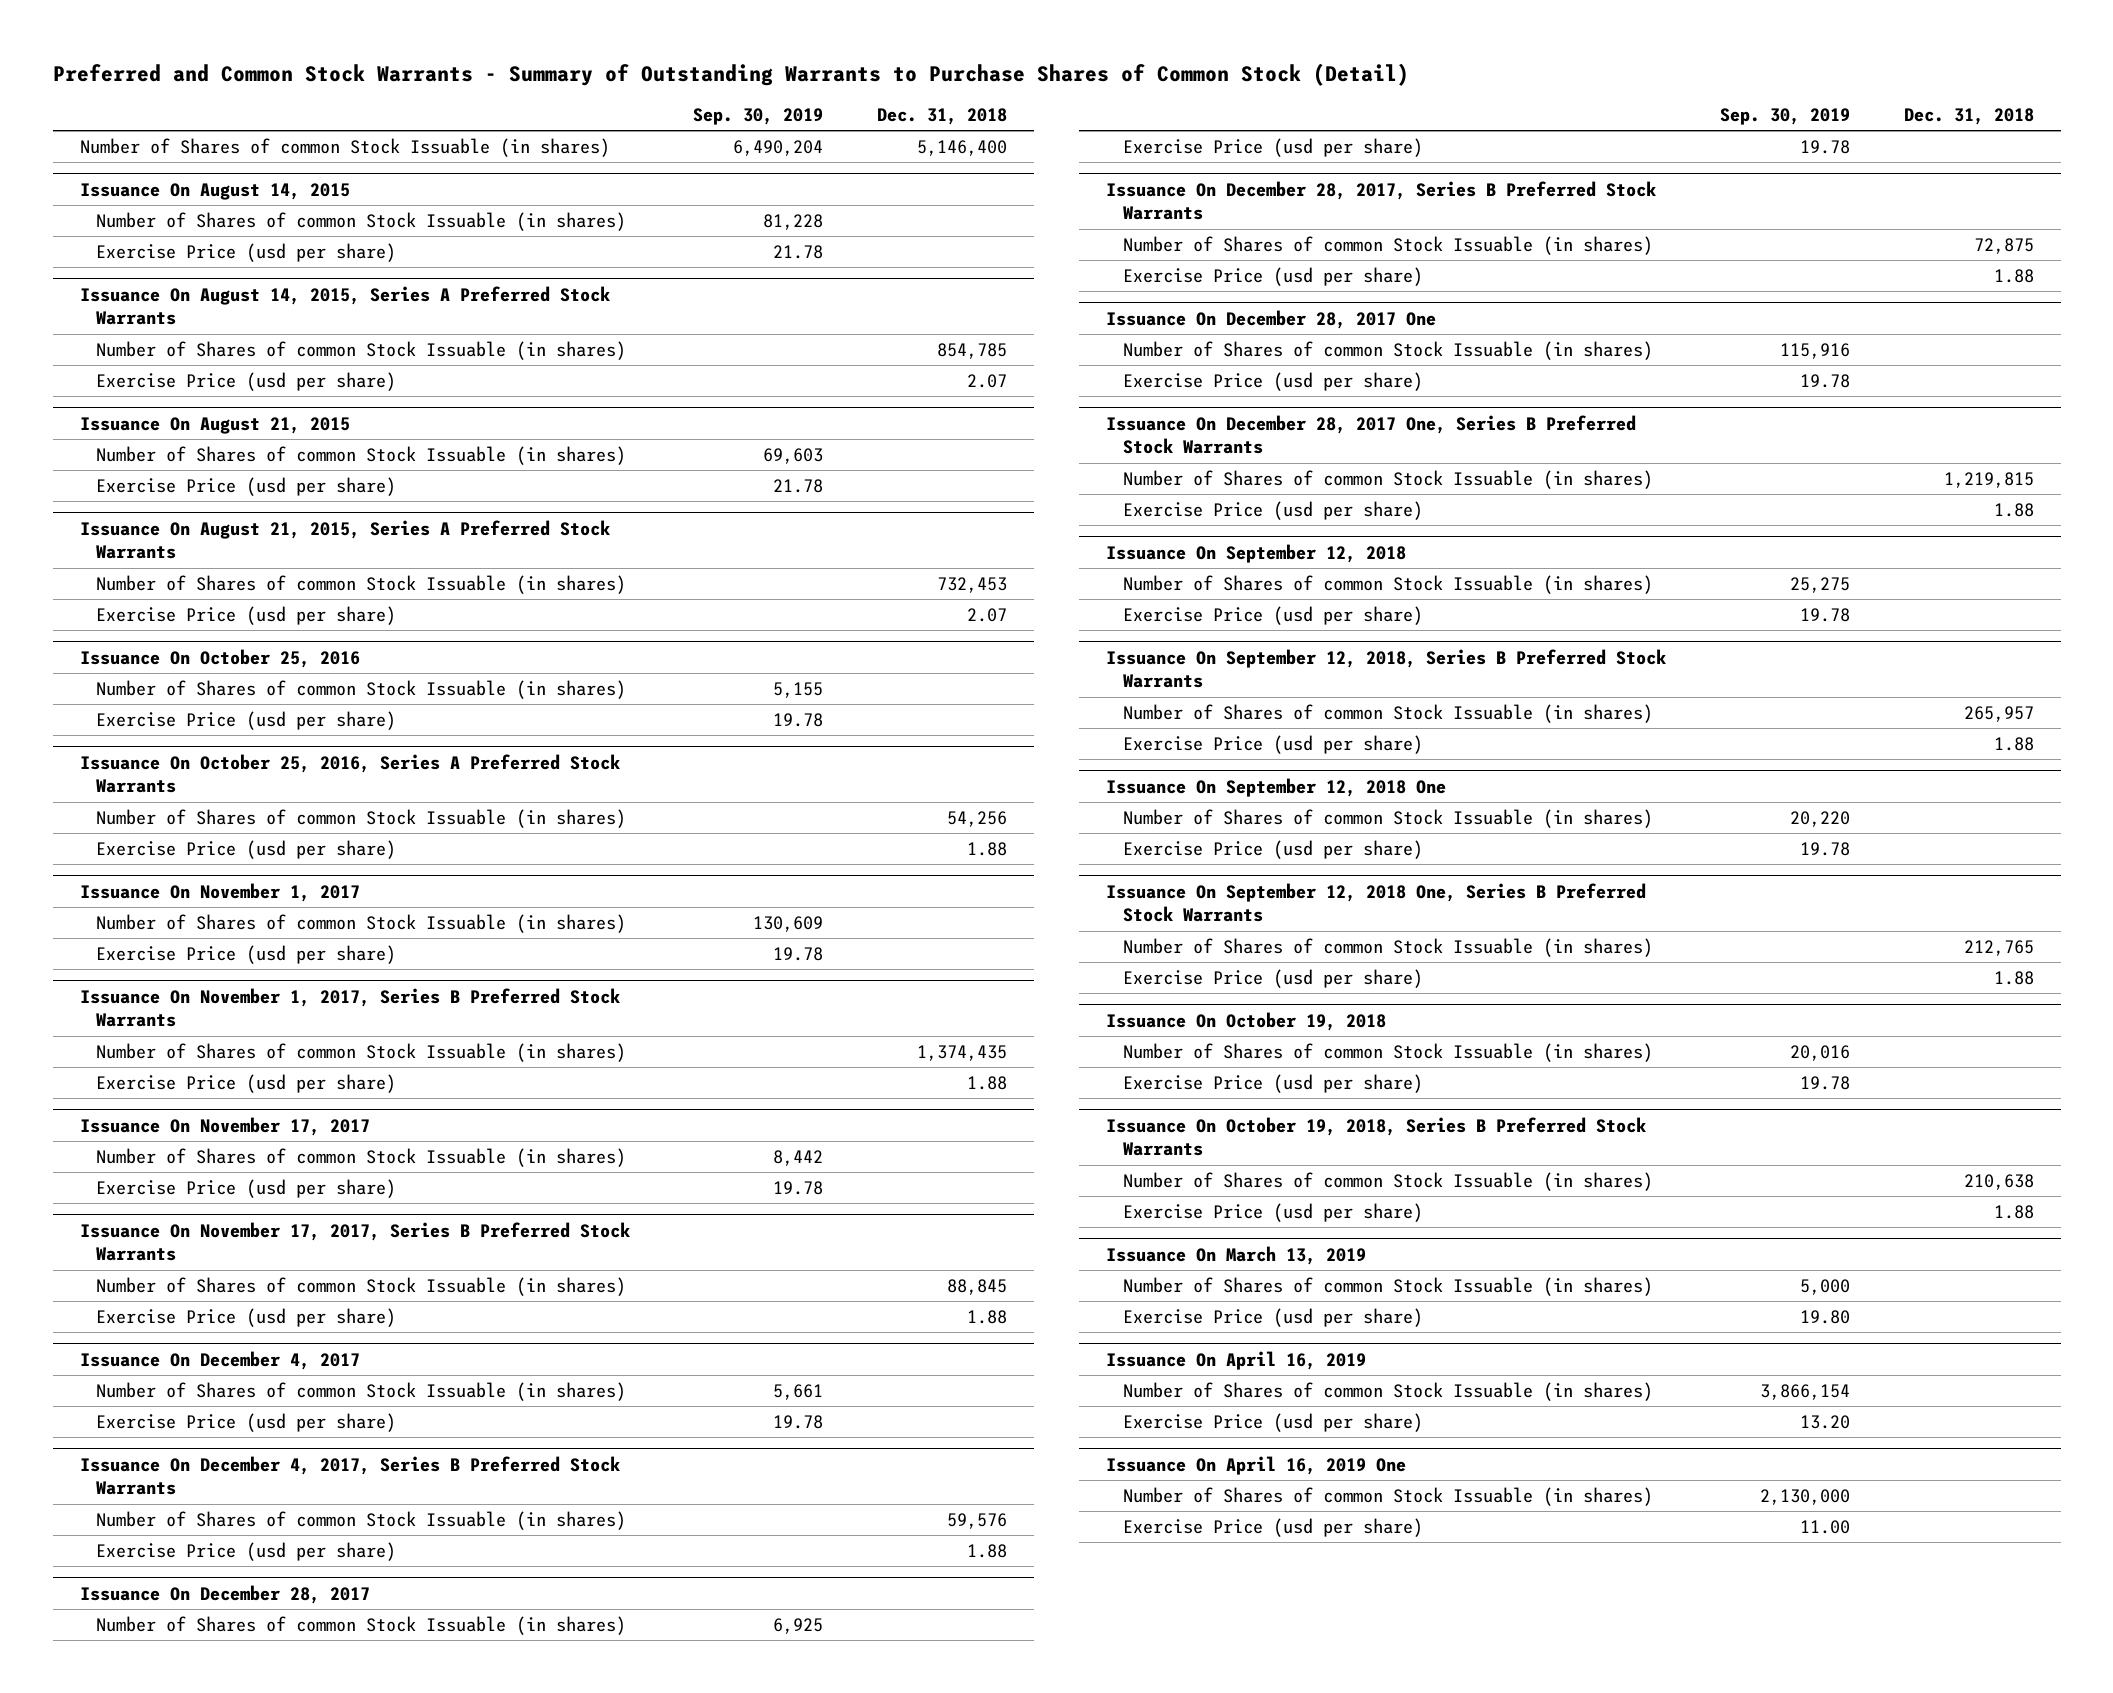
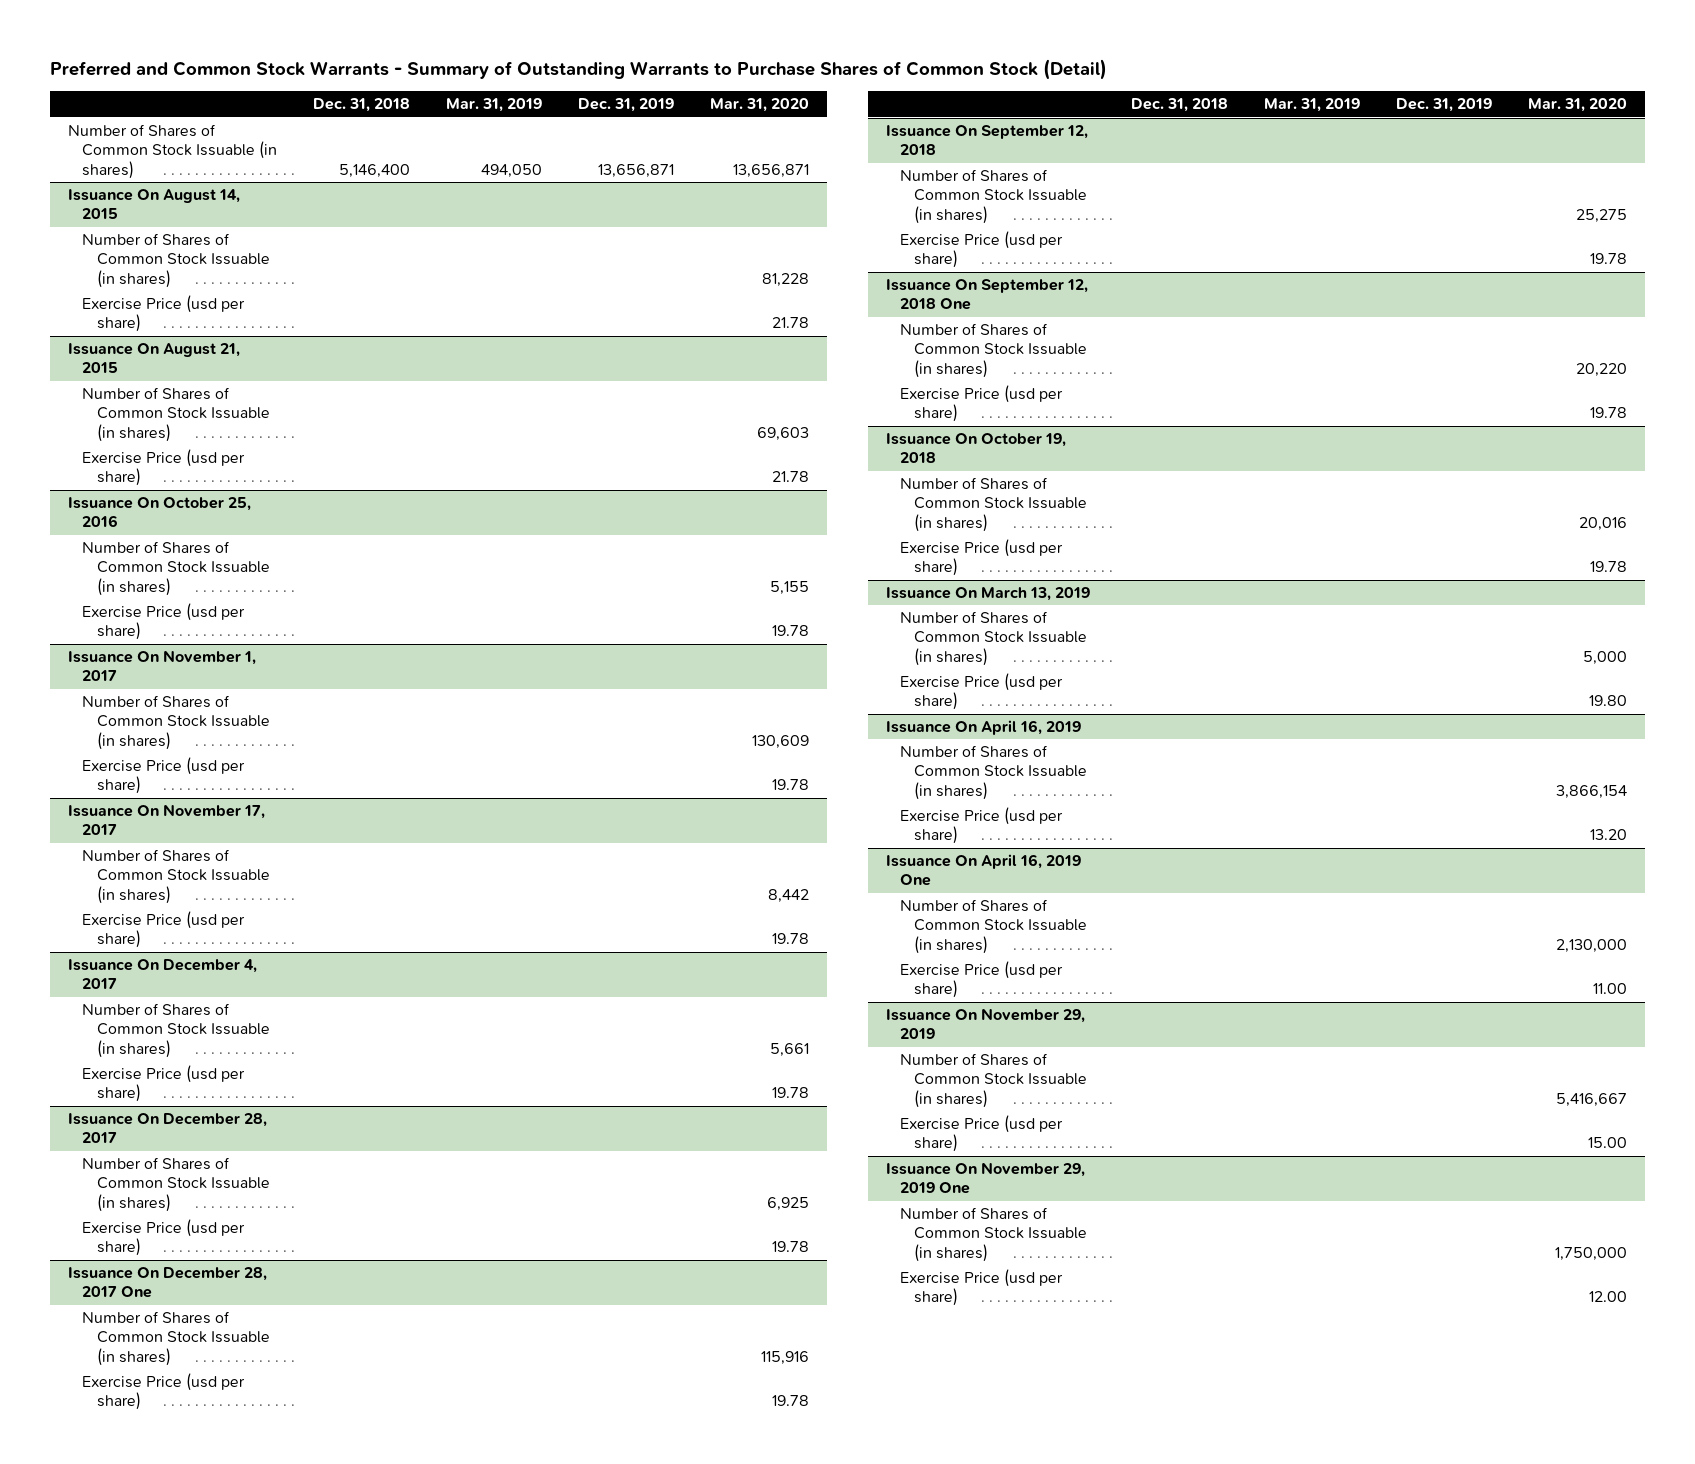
[693,108,824,126] Sep. 30, 2019 -> none
none -> [446,98,543,113] Mar. 31, 2019
none -> [578,98,675,113] Dec. 31, 2019
none -> [710,98,810,113] Mar. 31, 2020
[79,138,610,158] Number of Shares of common Stock Issuable (in shares) -> [68,124,278,179] Number of Shares of Common Stock Issuable (in shares)
[96,212,627,232] Number of Shares of common Stock Issuable (in shares) -> [82,233,270,288] Number of Shares of Common Stock Issuable (in shares)
[79,285,610,326] Issuance On August 14, 2015, Series A Preferred Stock Warrants -> none
[96,341,627,361] Number of Shares of common Stock Issuable (in shares) -> none
[96,372,397,392] Exercise Price (usd per share) -> none
[96,446,627,466] Number of Shares of common Stock Issuable (in shares) -> [82,387,270,442] Number of Shares of Common Stock Issuable (in shares)
[79,519,610,560] Issuance On August 21, 2015, Series A Preferred Stock Warrants -> none
[96,575,627,595] Number of Shares of common Stock Issuable (in shares) -> none
[96,606,397,626] Exercise Price (usd per share) -> none
[96,680,627,700] Number of Shares of common Stock Issuable (in shares) -> [82,541,270,596] Number of Shares of Common Stock Issuable (in shares)
[79,753,620,794] Issuance On October 25, 2016, Series A Preferred Stock Warrants -> none
[96,809,627,829] Number of Shares of common Stock Issuable (in shares) -> none
[96,840,397,860] Exercise Price (usd per share) -> none
[96,914,627,934] Number of Shares of common Stock Issuable (in shares) -> [82,695,270,750] Number of Shares of Common Stock Issuable (in shares)
[79,987,620,1028] Issuance On November 1, 2017, Series B Preferred Stock Warrants -> none
[96,1043,627,1063] Number of Shares of common Stock Issuable (in shares) -> none
[96,1074,397,1094] Exercise Price (usd per share) -> none
[96,1148,627,1168] Number of Shares of common Stock Issuable (in shares) -> [82,849,270,904] Number of Shares of Common Stock Issuable (in shares)
[79,1221,630,1262] Issuance On November 17, 2017, Series B Preferred Stock Warrants -> none
[96,1277,627,1297] Number of Shares of common Stock Issuable (in shares) -> none
[96,1308,397,1328] Exercise Price (usd per share) -> none
[96,1382,627,1402] Number of Shares of common Stock Issuable (in shares) -> [82,1003,270,1058] Number of Shares of Common Stock Issuable (in shares)
[79,1455,620,1496] Issuance On December 4, 2017, Series B Preferred Stock Warrants -> none
[96,1511,627,1531] Number of Shares of common Stock Issuable (in shares) -> none
[96,1542,397,1562] Exercise Price (usd per share) -> none
[96,1616,627,1636] Number of Shares of common Stock Issuable (in shares) -> [82,1157,270,1212] Number of Shares of Common Stock Issuable (in shares)
[1106,180,1657,221] Issuance On December 28, 2017, Series B Preferred Stock Warrants -> none
[1123,236,1654,256] Number of Shares of common Stock Issuable (in shares) -> none
[1123,267,1424,287] Exercise Price (usd per share) -> none
[1123,341,1654,361] Number of Shares of common Stock Issuable (in shares) -> [82,1311,270,1366] Number of Shares of Common Stock Issuable (in shares)
[1106,414,1637,455] Issuance On December 28, 2017 One, Series B Preferred Stock Warrants -> none
[1123,470,1654,490] Number of Shares of common Stock Issuable (in shares) -> none
[1123,501,1424,521] Exercise Price (usd per share) -> none
[1123,575,1654,595] Number of Shares of common Stock Issuable (in shares) -> [899,169,1087,224] Number of Shares of Common Stock Issuable (in shares)
[1106,648,1667,689] Issuance On September 12, 2018, Series B Preferred Stock Warrants -> none
[1123,704,1654,724] Number of Shares of common Stock Issuable (in shares) -> none
[1123,735,1424,755] Exercise Price (usd per share) -> none
[1123,809,1654,829] Number of Shares of common Stock Issuable (in shares) -> [899,323,1087,378] Number of Shares of Common Stock Issuable (in shares)
[1106,882,1647,923] Issuance On September 12, 2018 One, Series B Preferred Stock Warrants -> none
[1123,938,1654,958] Number of Shares of common Stock Issuable (in shares) -> none
[1123,969,1424,989] Exercise Price (usd per share) -> none
[1123,1043,1654,1063] Number of Shares of common Stock Issuable (in shares) -> [899,477,1087,532] Number of Shares of Common Stock Issuable (in shares)
[1106,1116,1647,1157] Issuance On October 19, 2018, Series B Preferred Stock Warrants -> none
[1123,1172,1654,1192] Number of Shares of common Stock Issuable (in shares) -> none
[1123,1203,1424,1223] Exercise Price (usd per share) -> none
[1123,1277,1654,1297] Number of Shares of common Stock Issuable (in shares) -> [899,611,1087,666] Number of Shares of Common Stock Issuable (in shares)
[1123,1382,1654,1402] Number of Shares of common Stock Issuable (in shares) -> [899,745,1087,800] Number of Shares of Common Stock Issuable (in shares)
[1123,1487,1654,1507] Number of Shares of common Stock Issuable (in shares) -> [899,899,1087,954] Number of Shares of Common Stock Issuable (in shares)
none -> [885,1008,1085,1040] Issuance On November 29, 2019
none -> [899,1053,1087,1108] Number of Shares of Common Stock Issuable (in shares)
none -> [899,1115,1063,1153] Exercise Price (usd per share)
none -> [885,1162,1085,1195] Issuance On November 29, 2019 One
none -> [899,1207,1087,1262] Number of Shares of Common Stock Issuable (in shares)
none -> [899,1269,1063,1307] Exercise Price (usd per share)

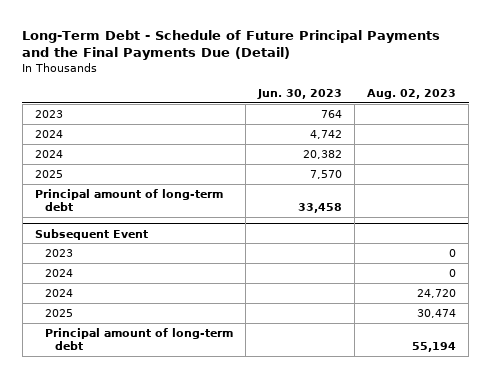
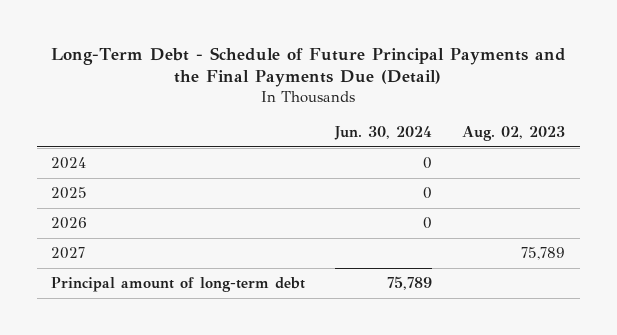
[256,89,342,100] Jun. 30, 2023 -> none
none -> [334,126,433,141] Jun. 30, 2024
[34,109,63,118] 2023 -> none
[34,149,63,158] 2024 -> none
none -> [51,216,88,229] 2026
none -> [51,246,86,259] 2027
[34,228,148,240] Subsequent Event -> none
[44,248,73,257] 2023 -> none
[44,268,73,277] 2024 -> none
[44,288,73,297] 2024 -> none
[44,308,73,317] 2025 -> none
[44,327,233,351] Principal amount of long-term debt -> none

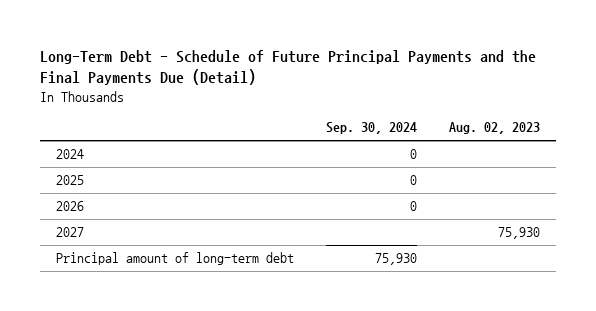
[334,126,433,141] Jun. 30, 2024 -> none
none -> [326,122,418,135] Sep. 30, 2024
[521,246,566,260] 75,789 -> [497,227,540,240] 75,930

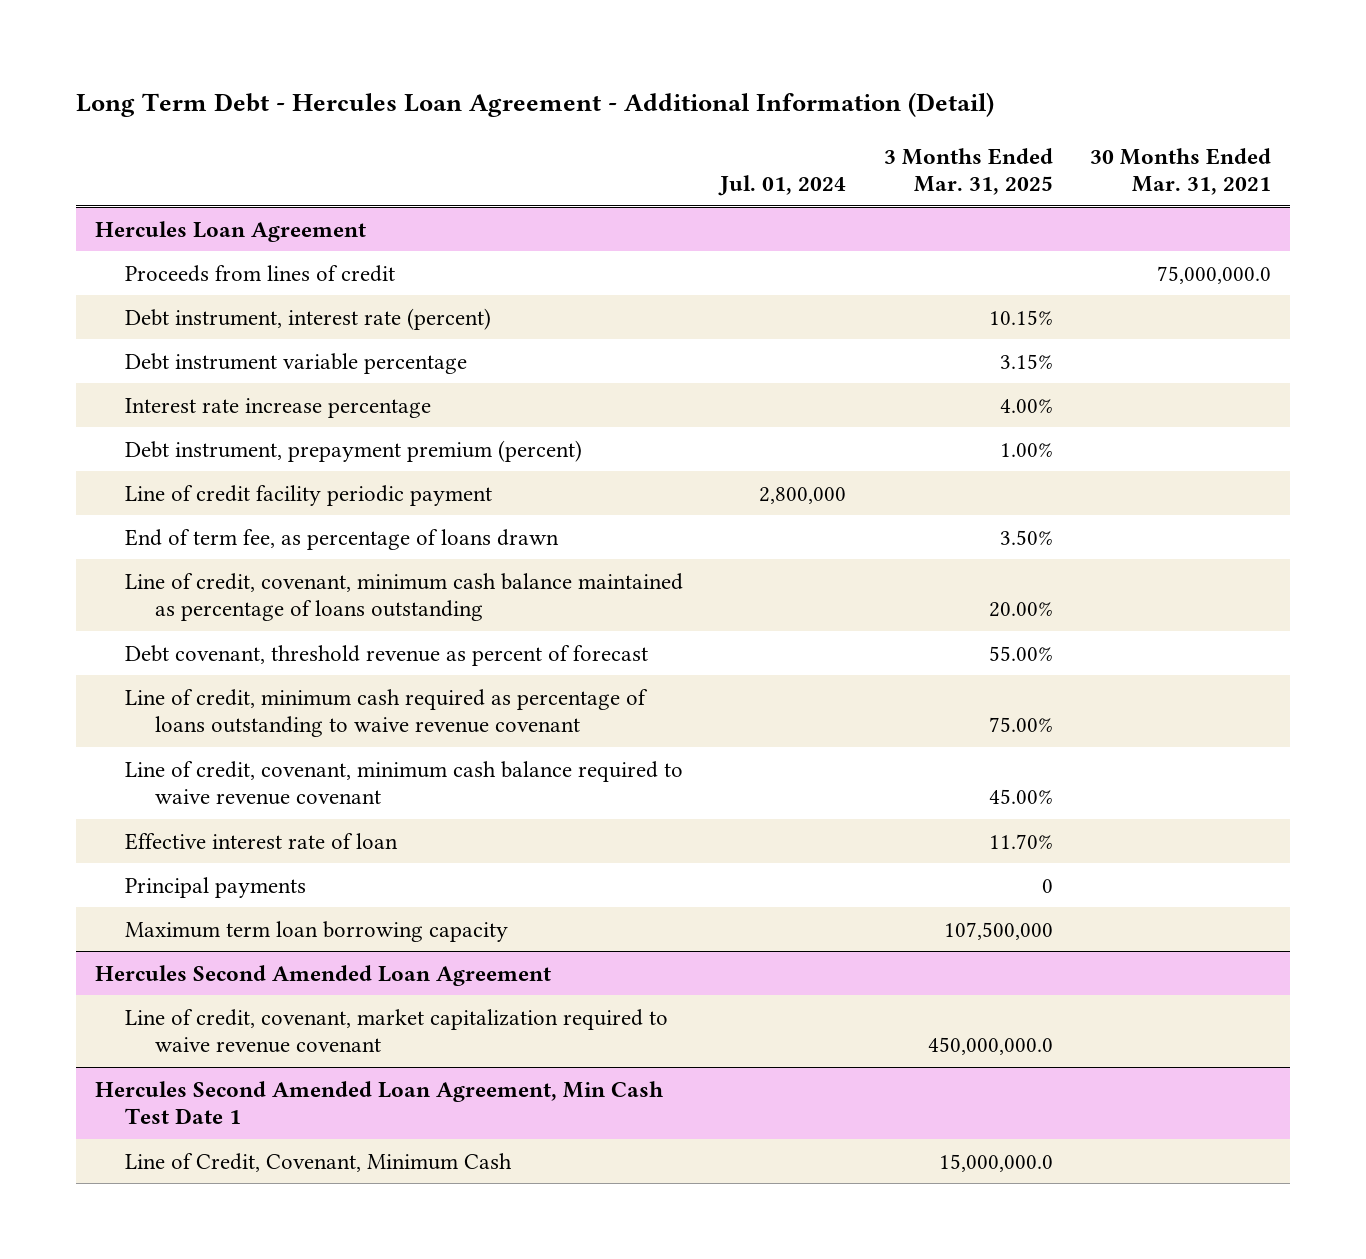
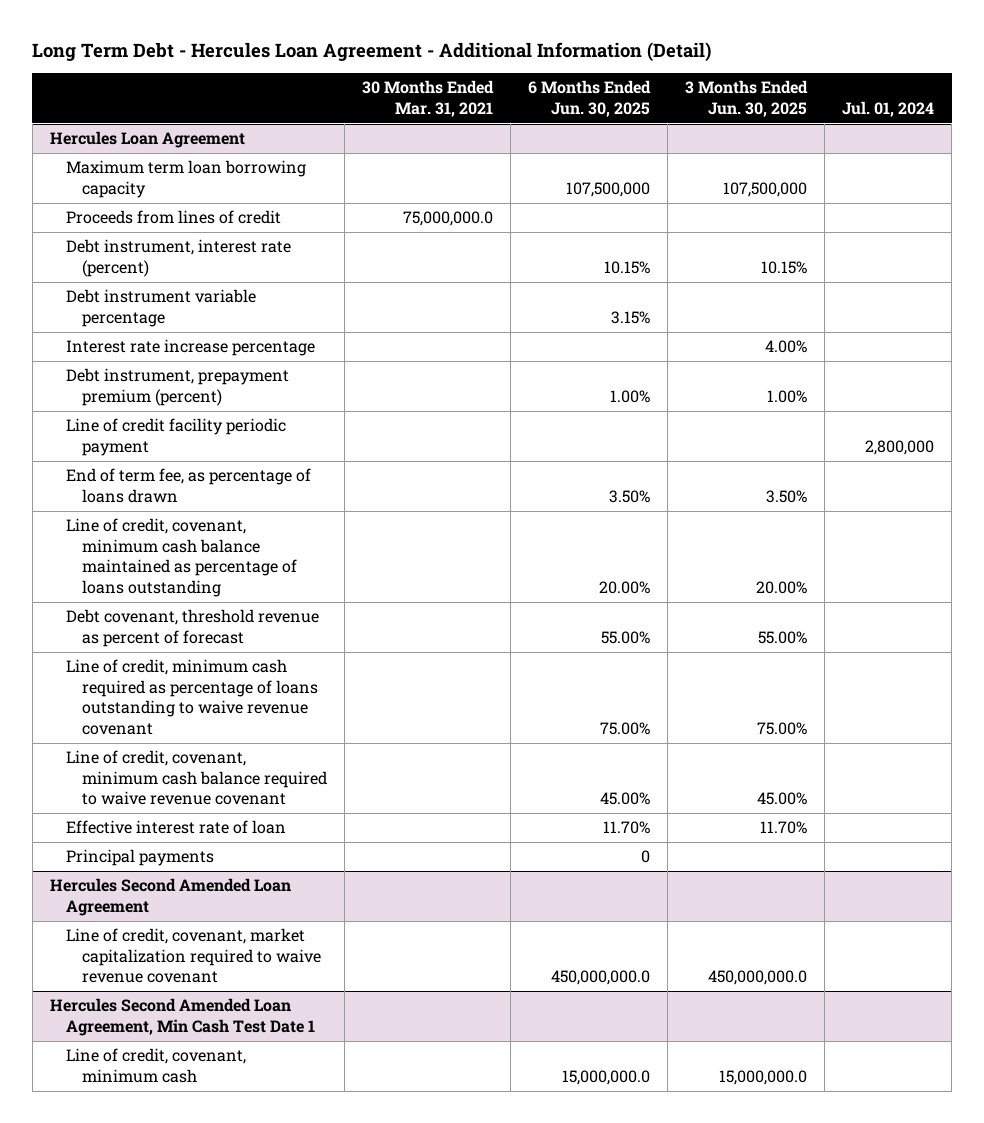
[883,147,1053,196] 3 Months Ended Mar. 31, 2025 -> none
none -> [528,80,652,117] 6 Months Ended Jun. 30, 2025
none -> [685,80,809,117] 3 Months Ended Jun. 30, 2025
[124,920,508,942] Maximum term loan borrowing capacity -> [66,160,307,198] Maximum term loan borrowing capacity
[124,1152,512,1172] Line of Credit, Covenant, Minimum Cash -> [66,1048,247,1083] Line of credit, covenant, minimum cash

